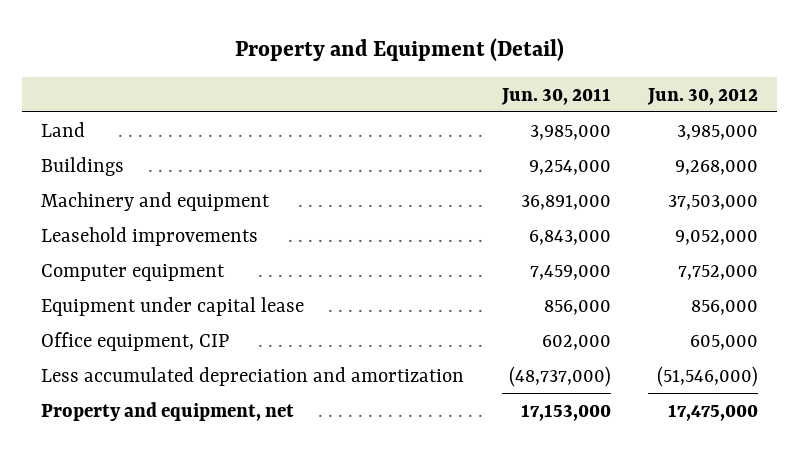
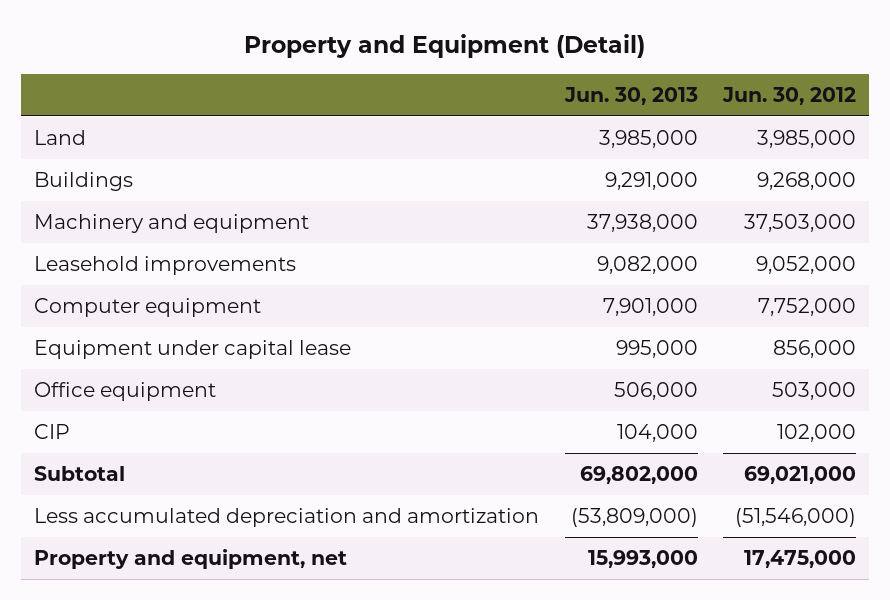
[500,87,611,105] Jun. 30, 2011 -> none
none -> [563,86,698,105] Jun. 30, 2013
[41,331,230,351] Office equipment, CIP -> [34,382,217,402] Office equipment
[690,334,759,350] 605,000 -> [772,382,857,401] 503,000
none -> [34,424,71,440] CIP
none -> [34,466,126,482] Subtotal

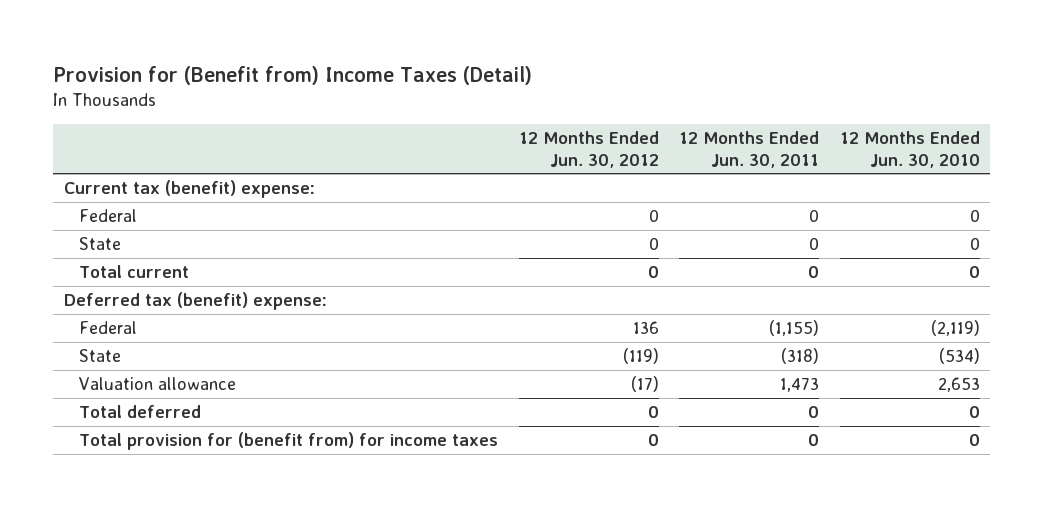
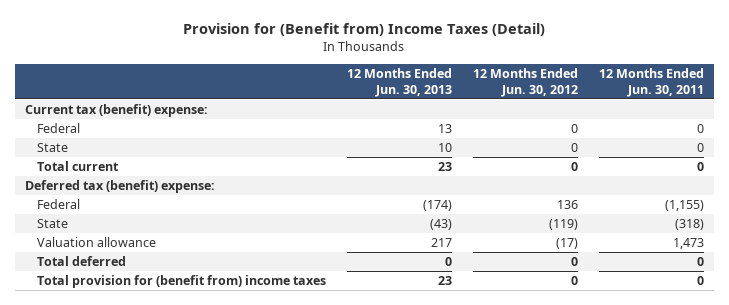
[839,131,980,168] 12 Months Ended Jun. 30, 2010 -> none
none -> [347,68,453,97] 12 Months Ended Jun. 30, 2013
[79,432,499,451] Total provision for (benefit from) for income taxes -> [37,275,327,289] Total provision for (benefit from) income taxes

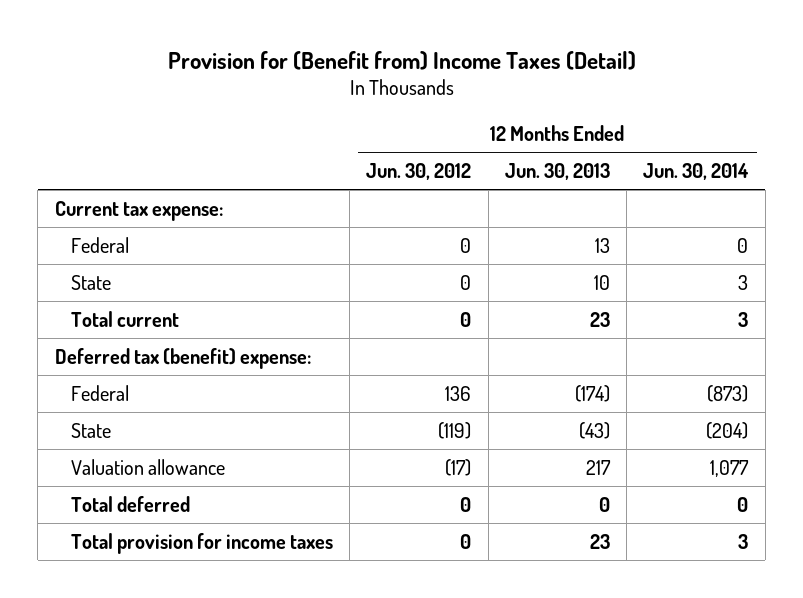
[598,68,704,97] 12 Months Ended Jun. 30, 2011 -> none
none -> [643,163,750,181] Jun. 30, 2014
[25,104,209,118] Current tax (benefit) expense: -> [54,200,223,221] Current tax expense:
[37,275,327,289] Total provision for (benefit from) income taxes -> [70,532,333,554] Total provision for income taxes

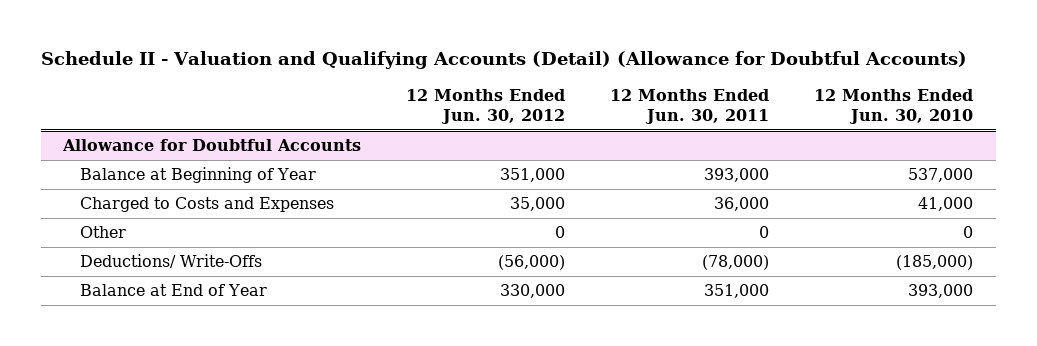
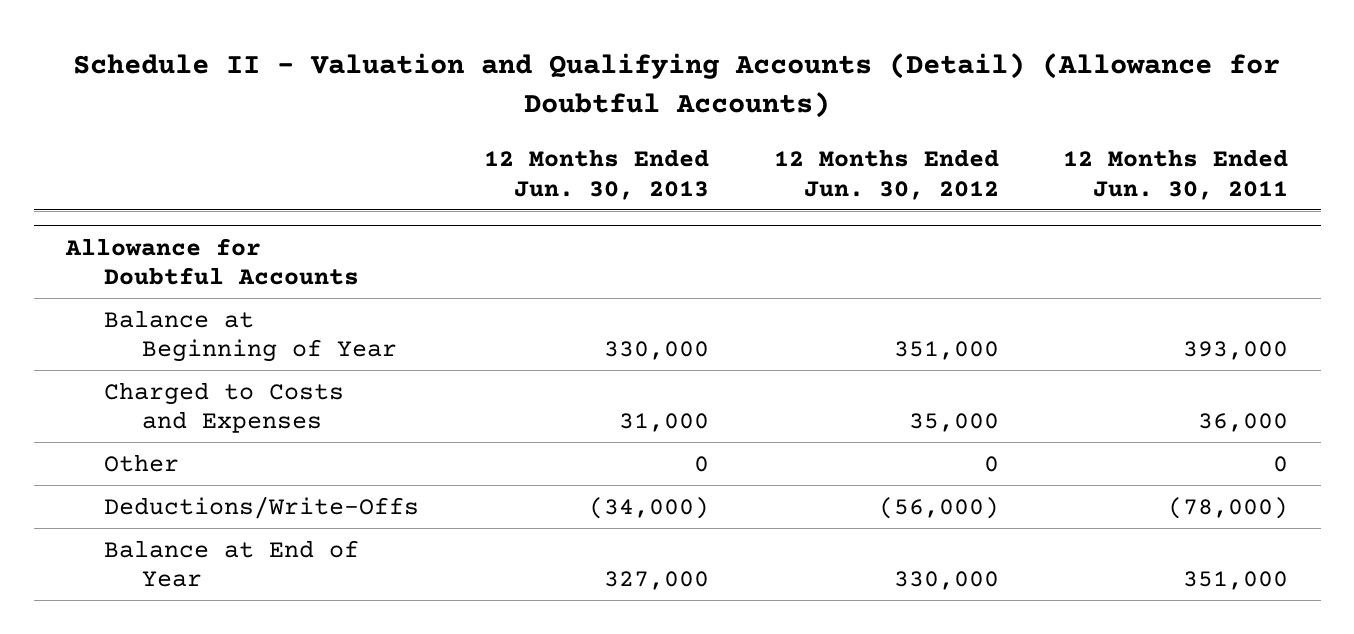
[814,88,974,124] 12 Months Ended Jun. 30, 2010 -> none
none -> [483,148,709,200] 12 Months Ended Jun. 30, 2013
[80,254,263,269] Deductions/ Write-Offs -> [103,495,419,519] Deductions/Write-Offs

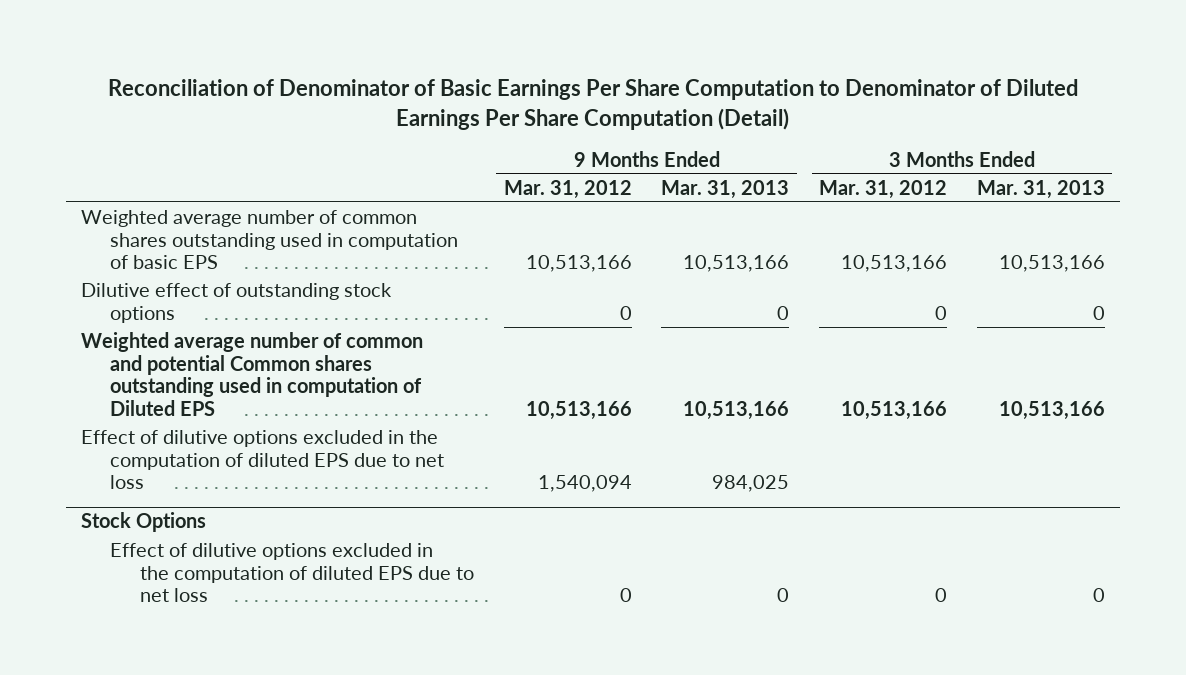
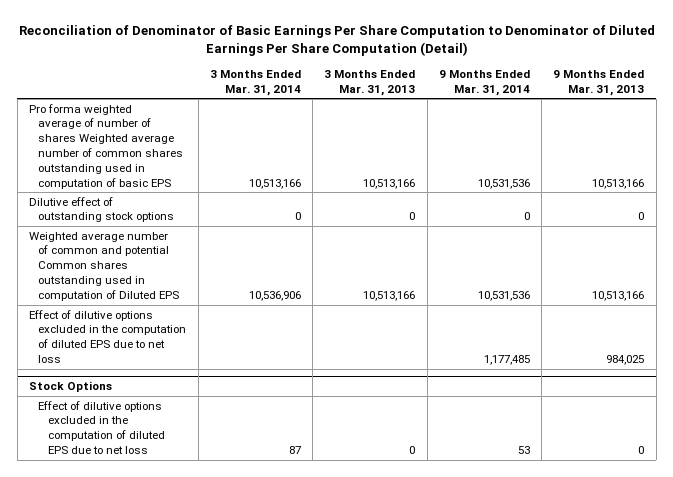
[503,179,632,199] Mar. 31, 2012 -> none
[819,179,948,199] Mar. 31, 2012 -> none
none -> [209,69,301,96] 3 Months Ended Mar. 31, 2014
none -> [438,69,530,96] 9 Months Ended Mar. 31, 2014
[80,210,459,270] Weighted average number of common shares outstanding used in computation of basic EPS -> [28,103,184,189] Pro forma weighted average of number of shares Weighted average number of common shares outstanding used in computation of basic EPS

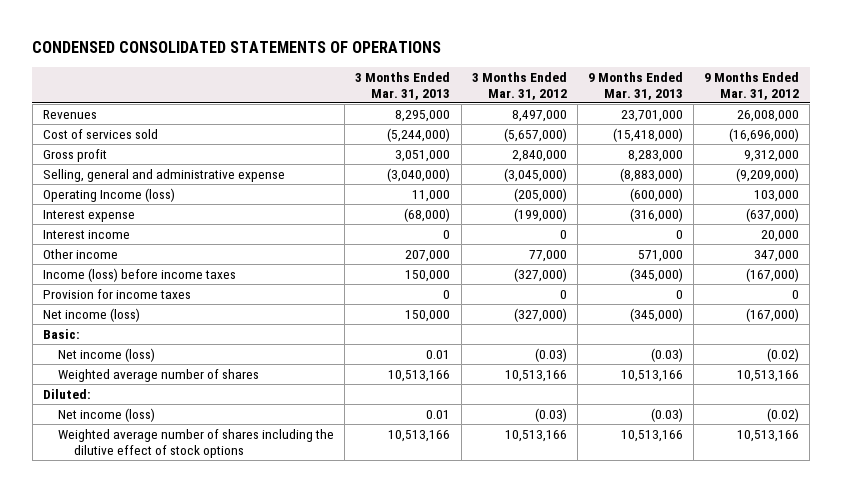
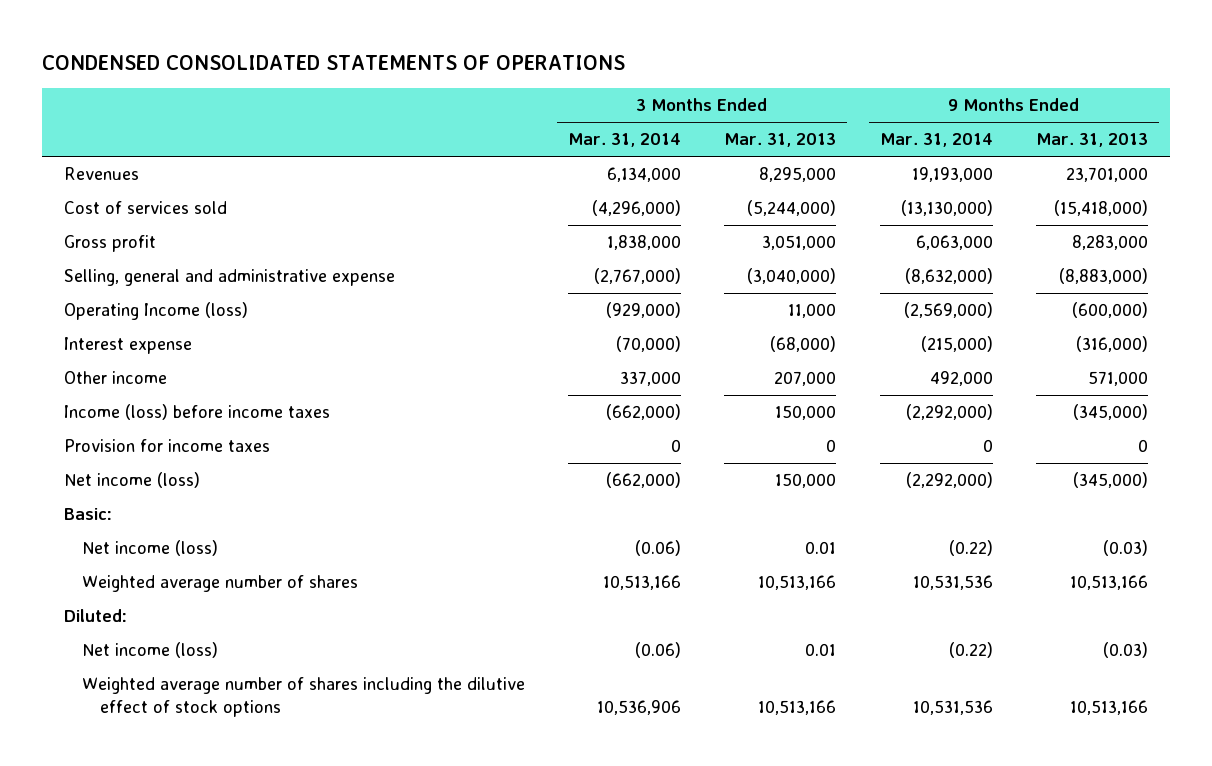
[471,71,567,100] 3 Months Ended Mar. 31, 2012 -> none
[704,71,800,100] 9 Months Ended Mar. 31, 2012 -> none
none -> [568,133,682,148] Mar. 31, 2014
none -> [879,133,993,148] Mar. 31, 2014
[42,229,130,239] Interest income -> none

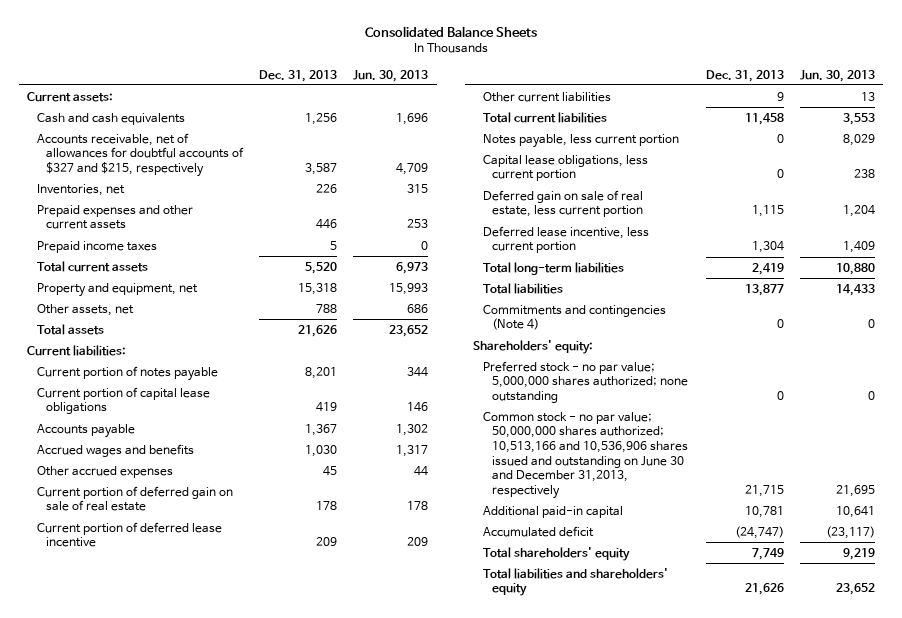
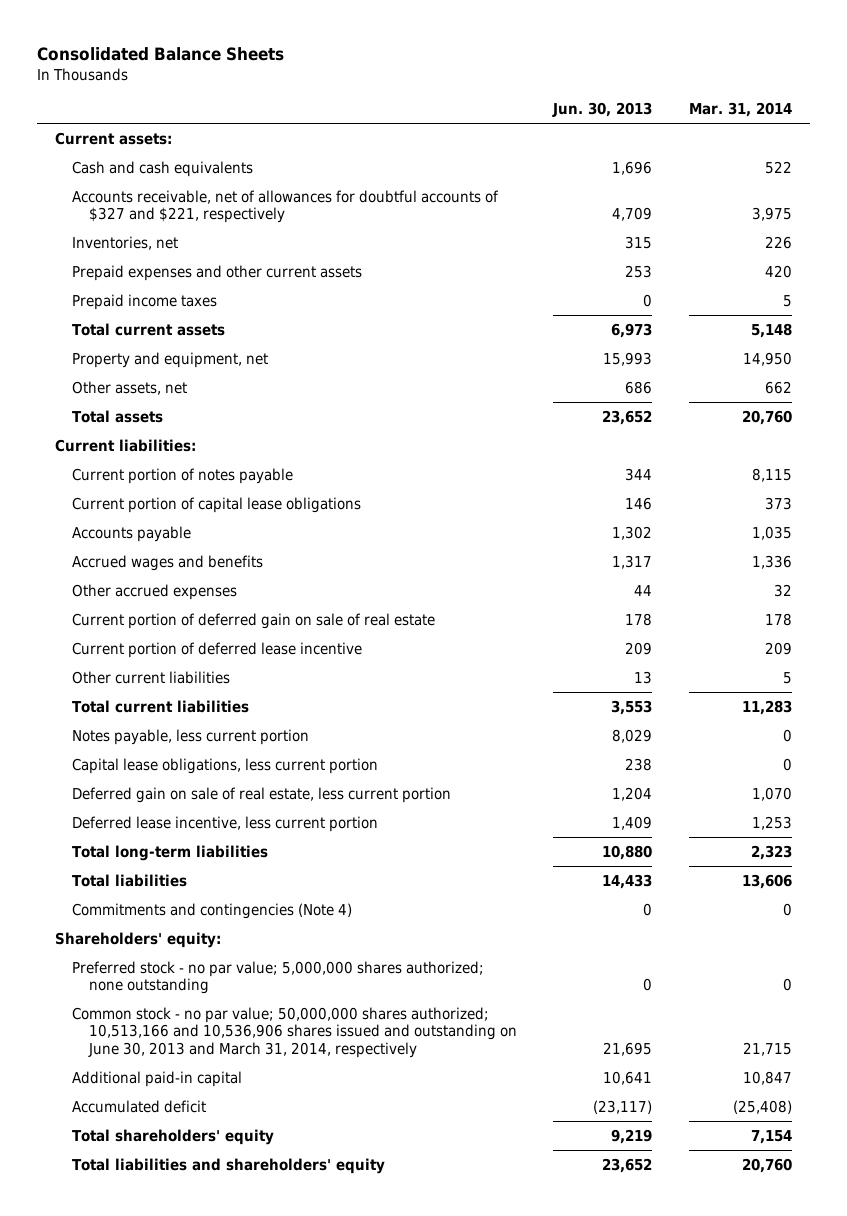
[259,69,338,82] Dec. 31, 2013 -> none
none -> [688,102,792,118] Mar. 31, 2014
[36,132,245,177] Accounts receivable, net of allowances for doubtful accounts of $327 and $215, respectively -> [72,189,500,224] Accounts receivable, net of allowances for doubtful accounts of $327 and $221, respectively
[482,411,689,499] Common stock - no par value; 50,000,000 shares authorized; 10,513,166 and 10,536,906 shares issued and outstanding on June 30 and December 31,2013, respectively -> [72,1006,517,1059] Common stock - no par value; 50,000,000 shares authorized; 10,513,166 and 10,536,906 shares issued and outstanding on June 30, 2013 and March 31, 2014, respectively

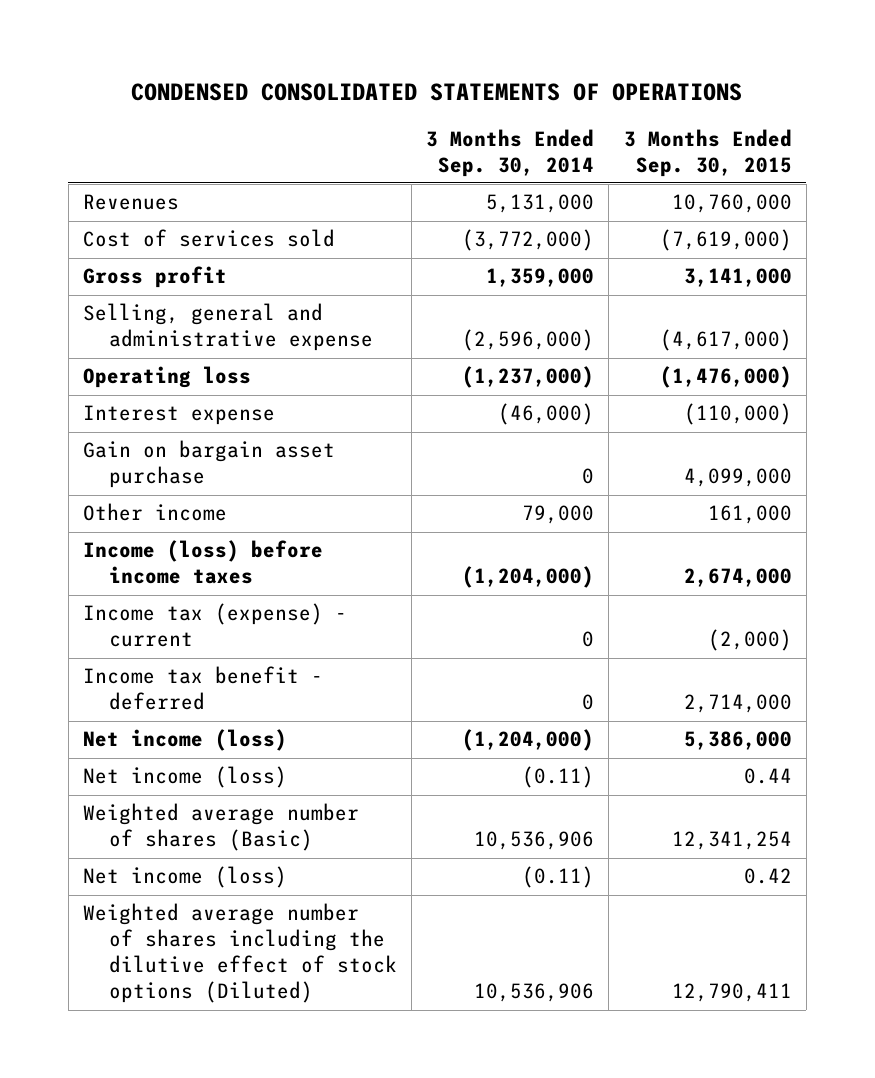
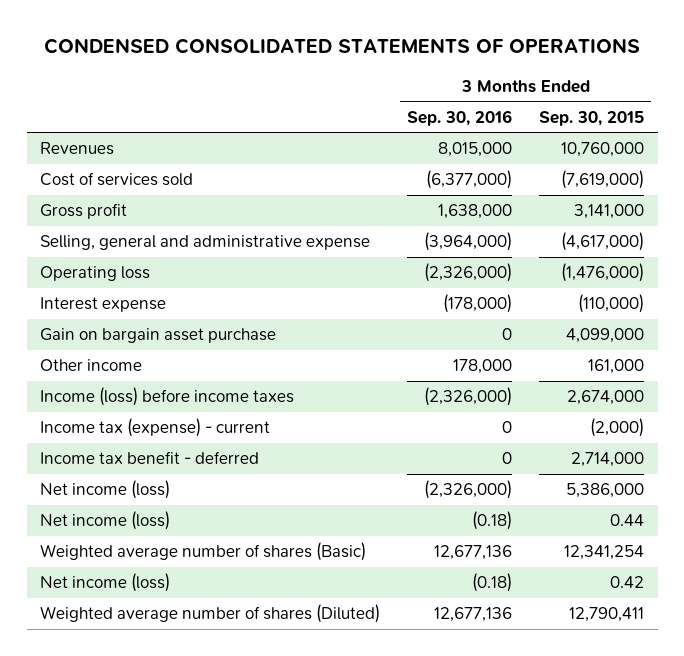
[426,128,595,177] 3 Months Ended Sep. 30, 2014 -> none
none -> [407,109,513,126] Sep. 30, 2016
[83,903,397,1004] Weighted average number of shares including the dilutive effect of stock options (Diluted) -> [40,604,381,624] Weighted average number of shares (Diluted)

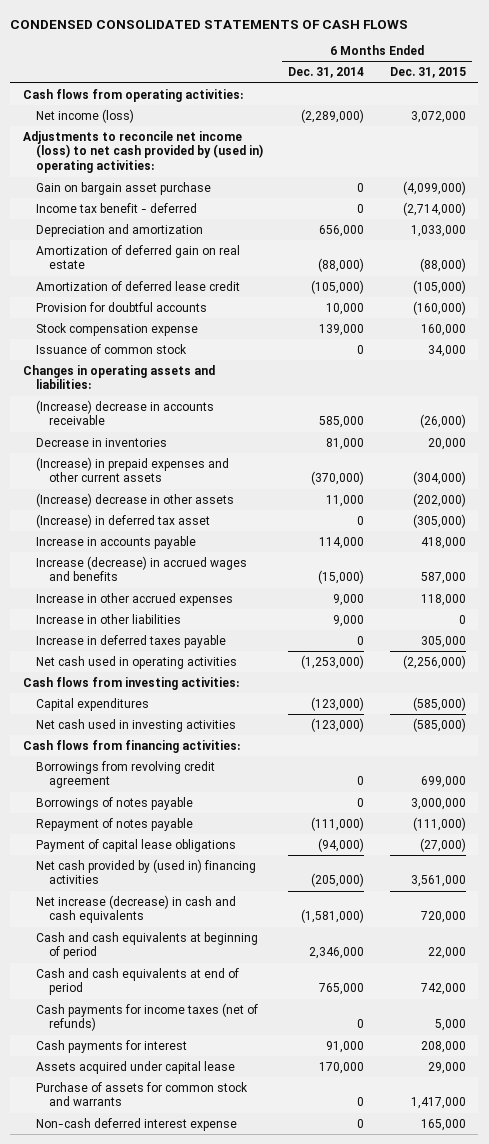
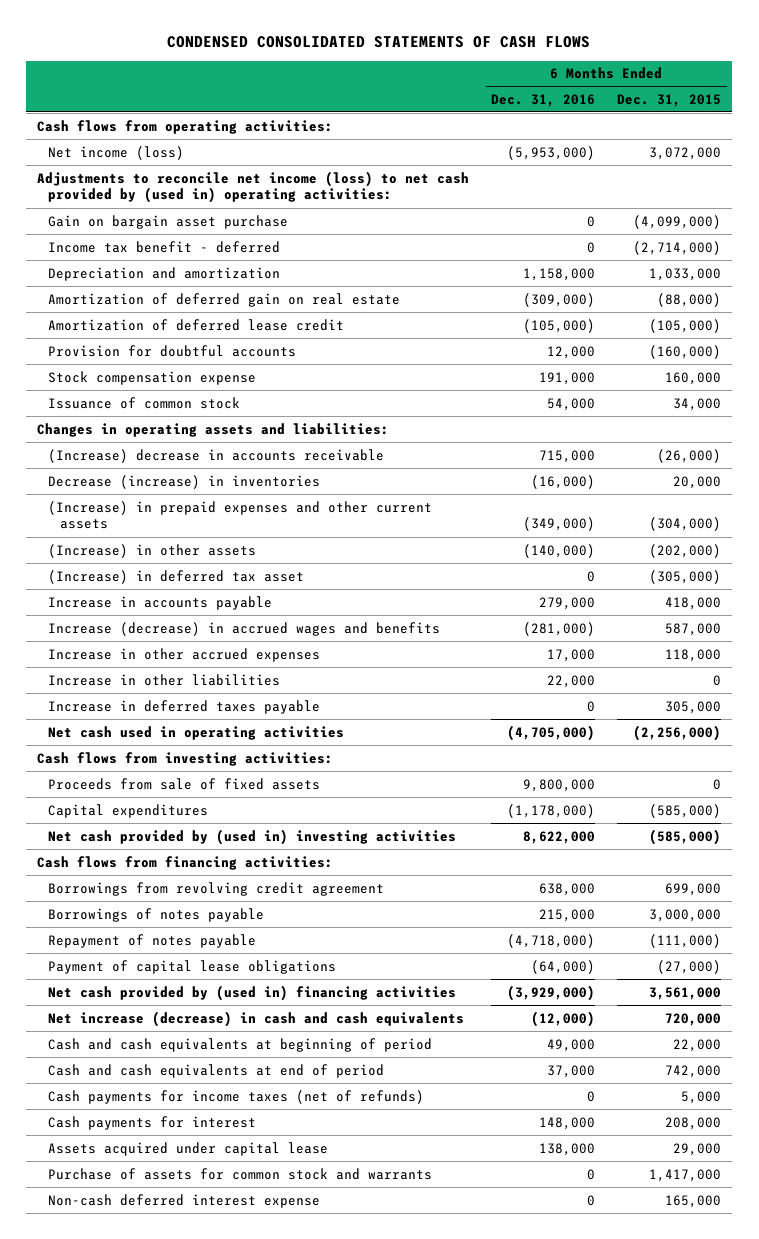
[288,67,365,79] Dec. 31, 2014 -> none
none -> [491,93,596,107] Dec. 31, 2016
[35,437,167,447] Decrease in inventories -> [48,474,321,489] Decrease (increase) in inventories
[35,492,234,507] (Increase) decrease in other assets -> [48,543,257,558] (Increase) in other assets
none -> [48,777,321,790] Proceeds from sale of fixed assets
[35,718,236,732] Net cash used in investing activities -> [48,828,457,845] Net cash provided by (used in) investing activities

